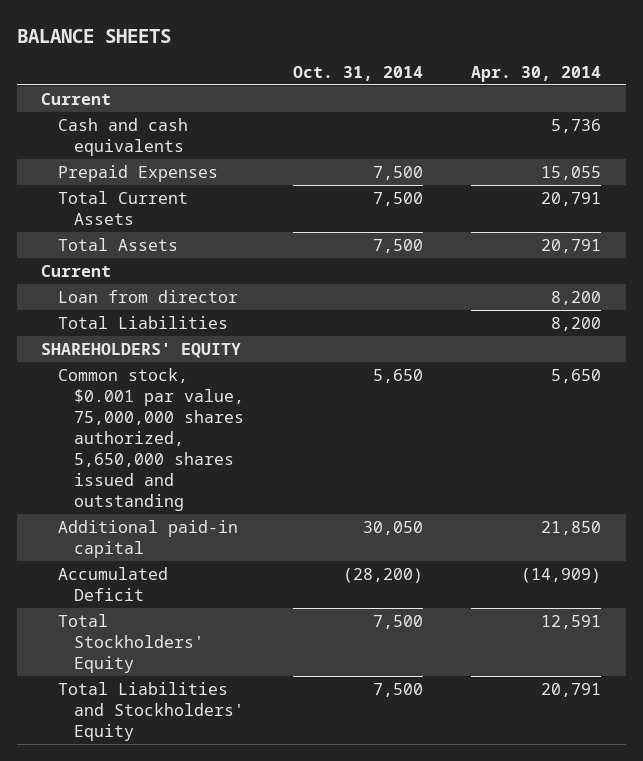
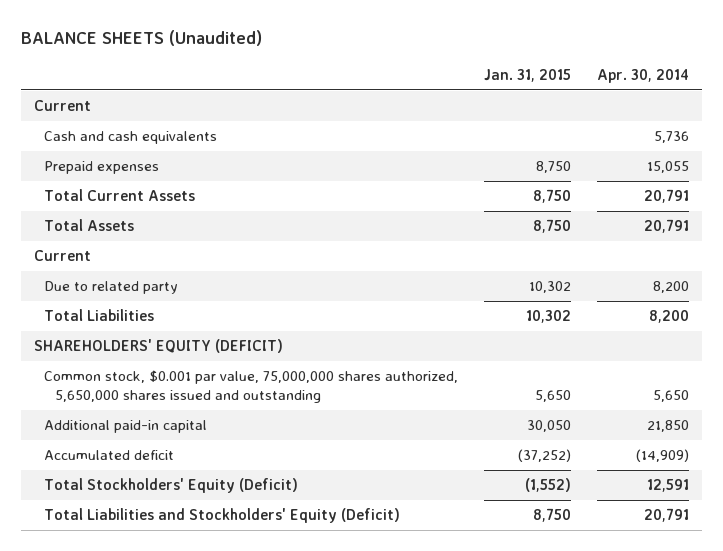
[16,28,171,43] BALANCE SHEETS -> [20,30,262,47] BALANCE SHEETS (Unaudited)
[292,65,423,81] Oct. 31, 2014 -> none
none -> [484,68,572,82] Jan. 31, 2015
[57,164,218,182] Prepaid Expenses -> [44,161,160,175] Prepaid expenses
[57,289,238,303] Loan from director -> none
none -> [44,281,179,295] Due to related party
[41,342,242,358] SHAREHOLDERS' EQUITY -> [33,339,283,354] SHAREHOLDERS' EQUITY (DEFICIT)
[57,566,168,601] Accumulated Deficit -> [44,450,175,461] Accumulated deficit
[57,613,205,673] Total Stockholders' Equity -> [44,478,299,494] Total Stockholders' Equity (Deficit)
[57,681,245,741] Total Liabilities and Stockholders' Equity -> [44,508,401,524] Total Liabilities and Stockholders' Equity (Deficit)

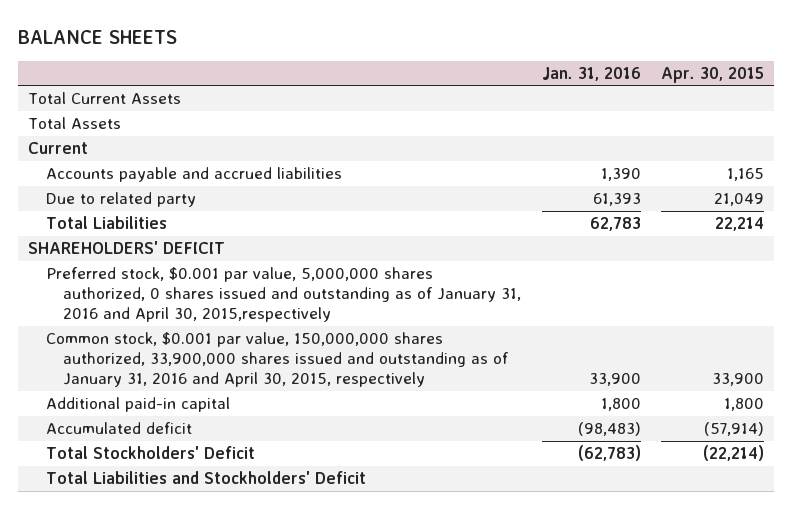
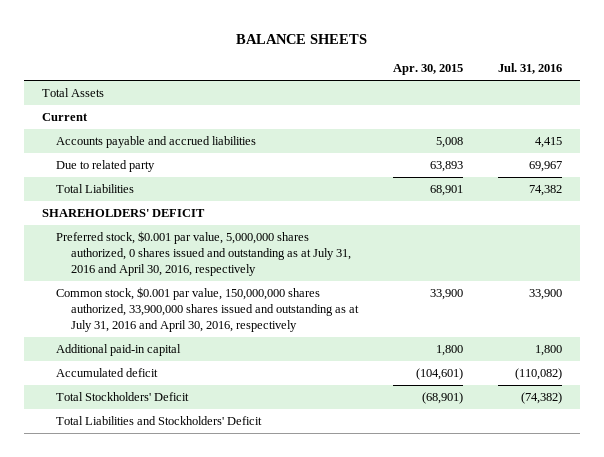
[541,66,641,81] Jan. 31, 2016 -> none
none -> [498,63,563,75] Jul. 31, 2016
[27,92,181,105] Total Current Assets -> none
[727,168,765,182] 1,165 -> [435,136,463,148] 5,008
[714,193,765,207] 21,049 -> [429,160,463,172] 63,893
[715,217,765,232] 22,214 -> [429,184,463,196] 68,901
[45,267,522,322] Preferred stock, $0.001 par value, 5,000,000 shares authorized, 0 shares issued and outstanding as of January 31, 2016 and April 30, 2015,respectively -> [56,230,351,277] Preferred stock, $0.001 par value, 5,000,000 shares authorized, 0 shares issued and outstanding as at July 31, 2016 and April 30, 2016, respectively
[45,332,510,387] Common stock, $0.001 par value, 150,000,000 shares authorized, 33,900,000 shares issued and outstanding as of January 31, 2016 and April 30, 2015, respectively -> [56,286,359,333] Common stock, $0.001 par value, 150,000,000 shares authorized, 33,900,000 shares issued and outstanding as at July 31, 2016 and April 30, 2016, respectively
[704,422,765,437] (57,914) -> [415,367,463,380] (104,601)
[703,445,765,462] (22,214) -> [421,391,463,404] (68,901)

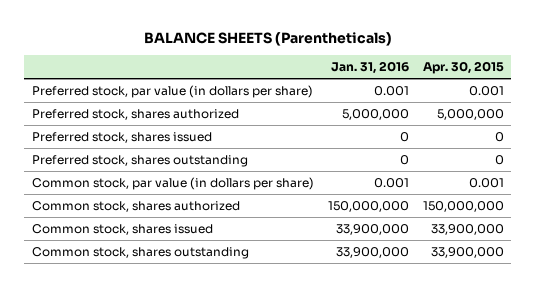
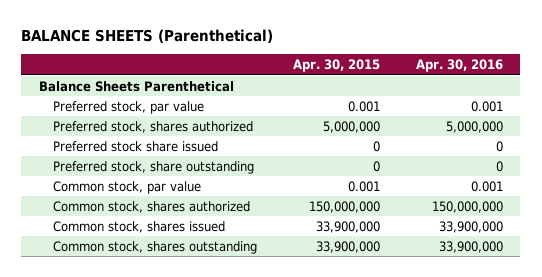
[143,32,392,47] BALANCE SHEETS (Parentheticals) -> [21,29,274,44] BALANCE SHEETS (Parenthetical)
[330,61,409,75] Jan. 31, 2016 -> none
none -> [415,59,503,73] Apr. 30, 2016
none -> [39,80,235,92] Balance Sheets Parenthetical
[31,84,313,98] Preferred stock, par value (in dollars per share) -> [53,100,205,114] Preferred stock, par value
[31,131,212,143] Preferred stock, shares issued -> [53,140,219,152] Preferred stock share issued
[31,154,248,167] Preferred stock, shares outstanding -> [53,160,255,174] Preferred stock, share outstanding
[31,176,314,190] Common stock, par value (in dollars per share) -> [53,180,202,194] Common stock, par value

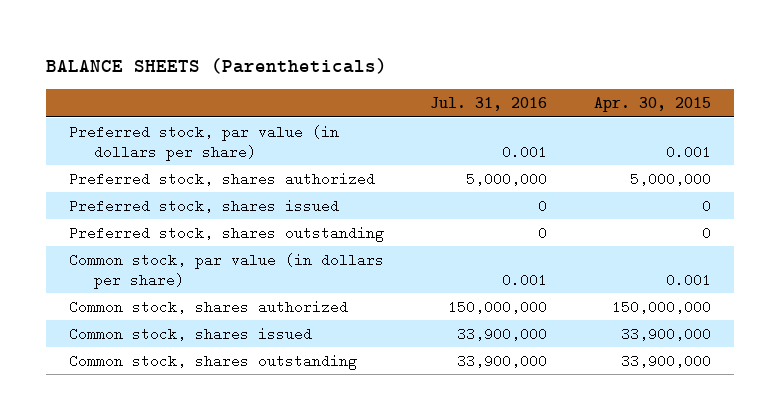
[21,29,274,44] BALANCE SHEETS (Parenthetical) -> [45,58,387,75] BALANCE SHEETS (Parentheticals)
[415,59,503,73] Apr. 30, 2016 -> none
none -> [430,97,548,112] Jul. 31, 2016
[39,80,235,92] Balance Sheets Parenthetical -> none
[53,100,205,114] Preferred stock, par value -> [69,124,340,161] Preferred stock, par value (in dollars per share)
[53,140,219,152] Preferred stock share issued -> [69,198,340,213] Preferred stock, shares issued
[53,160,255,174] Preferred stock, share outstanding -> [69,225,385,242] Preferred stock, shares outstanding
[53,180,202,194] Common stock, par value -> [69,252,385,289] Common stock, par value (in dollars per share)

